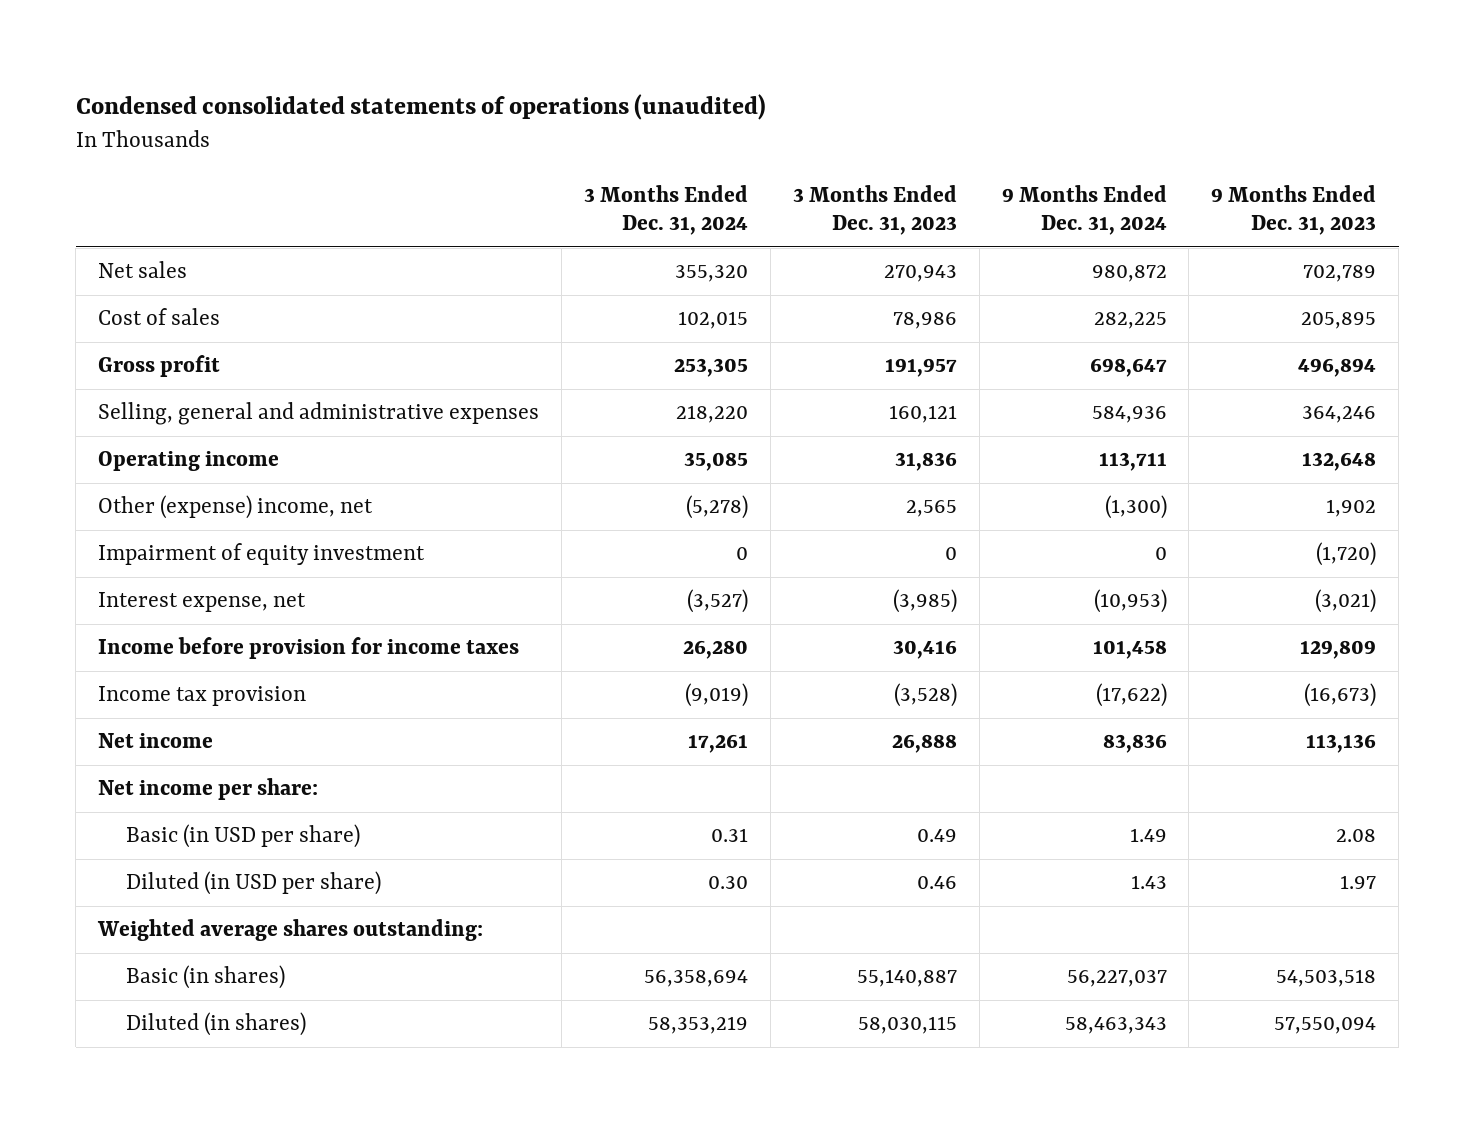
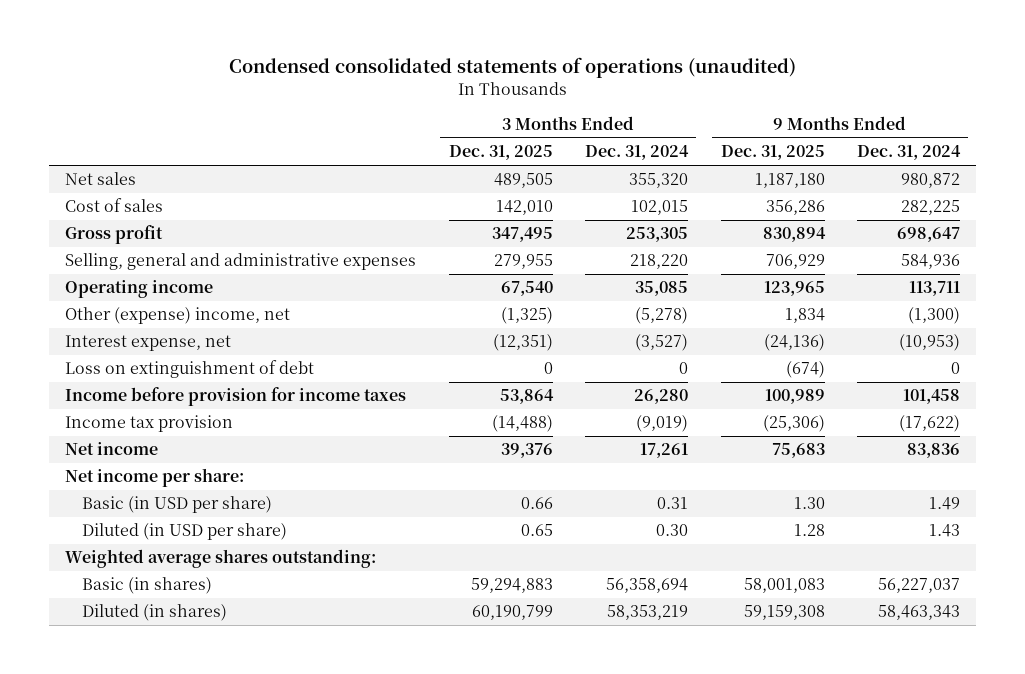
[792,184,957,236] 3 Months Ended Dec. 31, 2023 -> none
[1211,184,1377,236] 9 Months Ended Dec. 31, 2023 -> none
none -> [448,145,553,161] Dec. 31, 2025
none -> [720,145,825,161] Dec. 31, 2025
[98,543,426,566] Impairment of equity investment -> none
none -> [64,360,314,379] Loss on extinguishment of debt

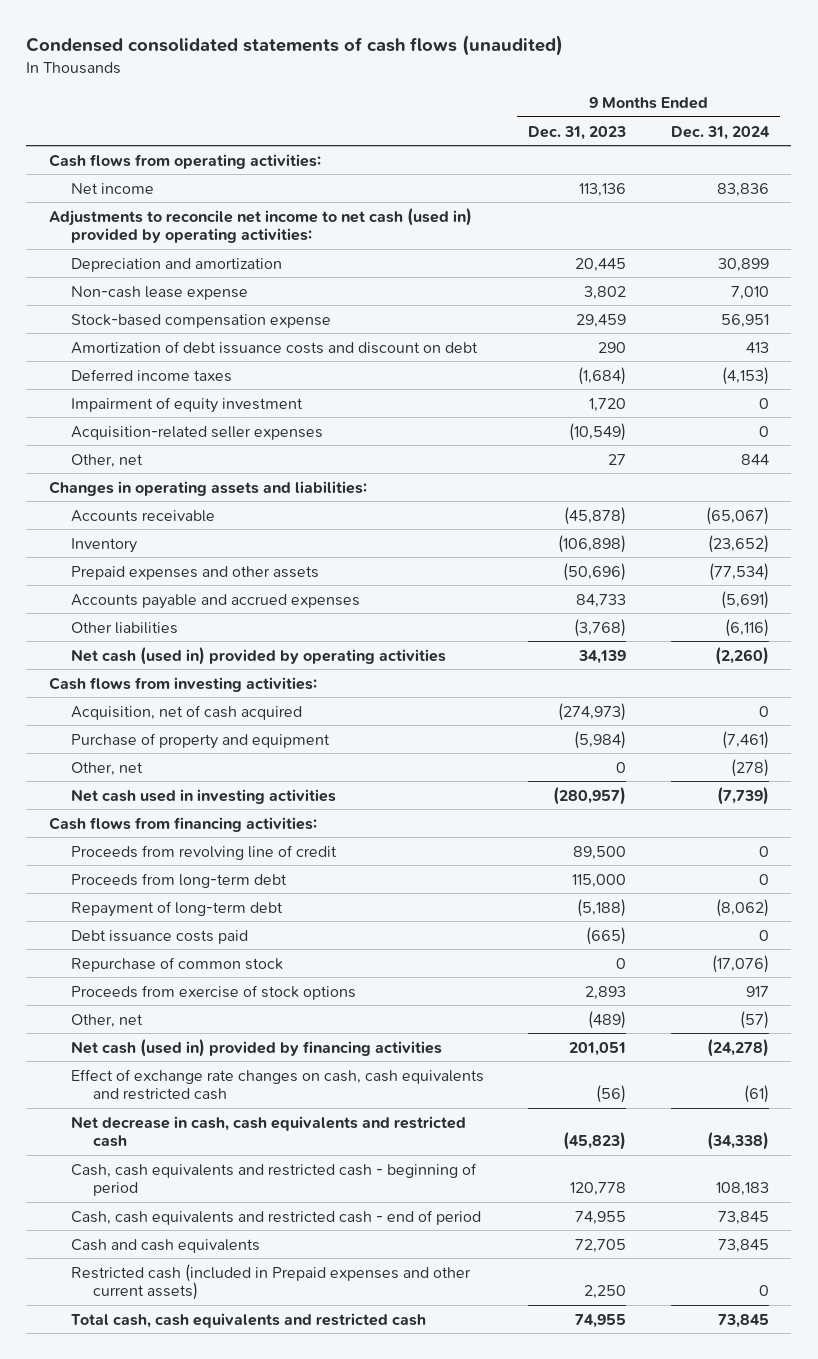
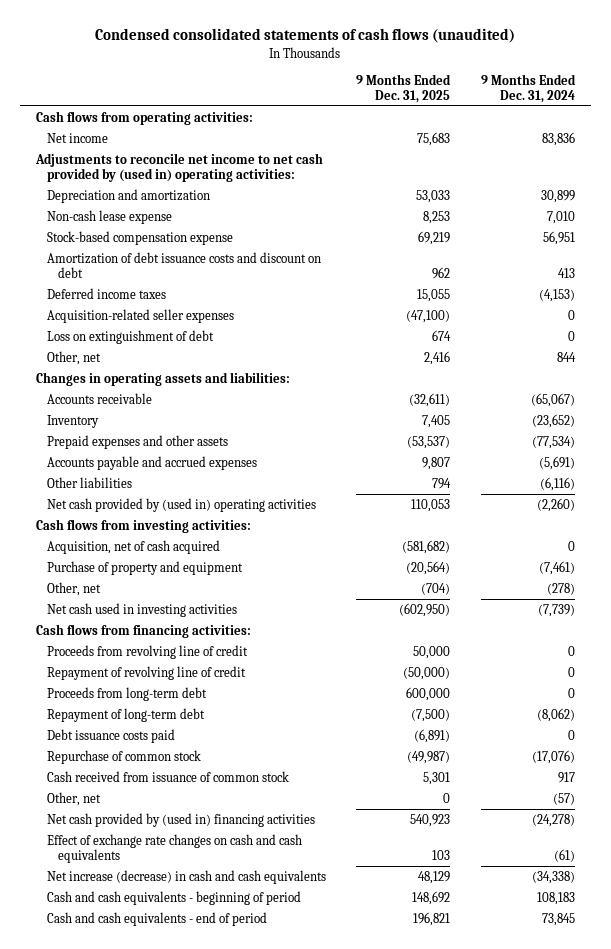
[528,125,627,140] Dec. 31, 2023 -> none
none -> [356,74,452,104] 9 Months Ended Dec. 31, 2025
[48,207,472,244] Adjustments to reconcile net income to net cash (used in) provided by operating activities: -> [34,152,323,182] Adjustments to reconcile net income to net cash provided by (used in) operating activities:
[70,396,303,413] Impairment of equity investment -> none
none -> [46,329,214,344] Loss on extinguishment of debt
[70,646,446,665] Net cash (used in) provided by operating activities -> [46,497,316,512] Net cash provided by (used in) operating activities
none -> [46,665,246,680] Repayment of revolving line of credit
[70,984,356,1000] Proceeds from exercise of stock options -> [46,770,289,782] Cash received from issuance of common stock
[70,1238,260,1253] Cash and cash equivalents -> none
[70,1263,471,1301] Restricted cash (included in Prepaid expenses and other current assets) -> none
[70,1312,426,1328] Total cash, cash equivalents and restricted cash -> none
[70,1038,442,1057] Net cash (used in) provided by financing activities -> [46,812,315,827] Net cash provided by (used in) financing activities
[70,1068,484,1101] Effect of exchange rate changes on cash, cash equivalents and restricted cash -> [46,833,302,863] Effect of exchange rate changes on cash and cash equivalents
[70,1115,466,1148] Net decrease in cash, cash equivalents and restricted cash -> [46,869,326,884] Net increase (decrease) in cash and cash equivalents
[70,1162,477,1197] Cash, cash equivalents and restricted cash - beginning of period -> [46,890,301,905] Cash and cash equivalents - beginning of period
[70,1209,481,1225] Cash, cash equivalents and restricted cash - end of period -> [46,911,267,926] Cash and cash equivalents - end of period

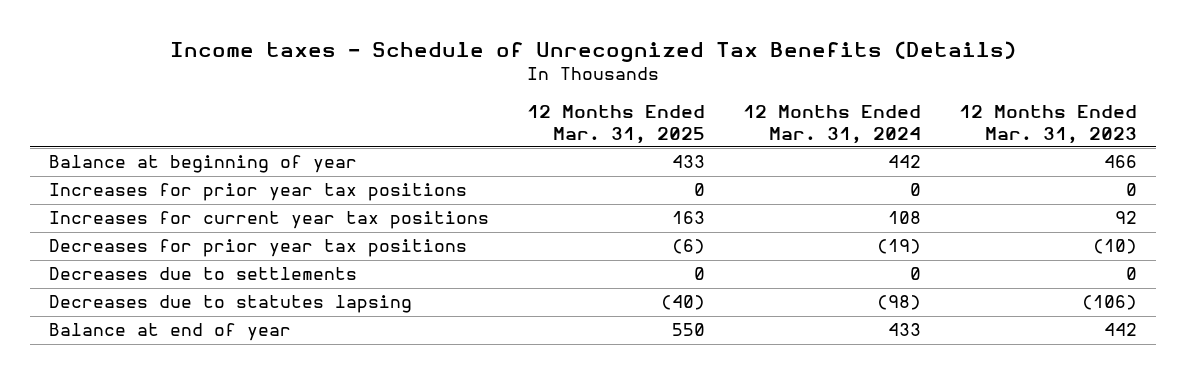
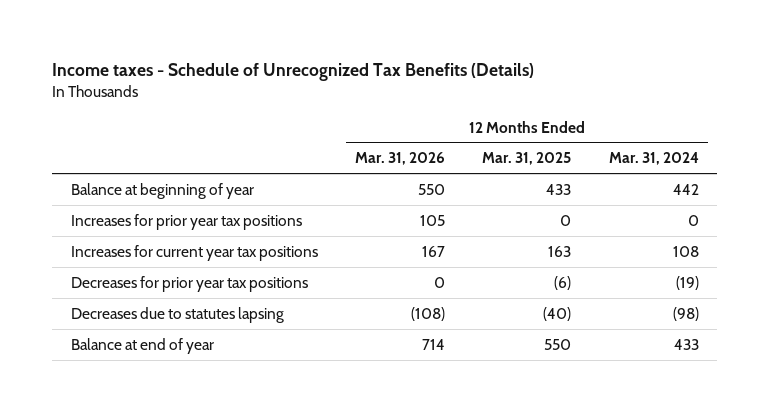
[959,105,1138,144] 12 Months Ended Mar. 31, 2023 -> none
none -> [354,152,445,166] Mar. 31, 2026
[48,267,357,281] Decreases due to settlements -> none

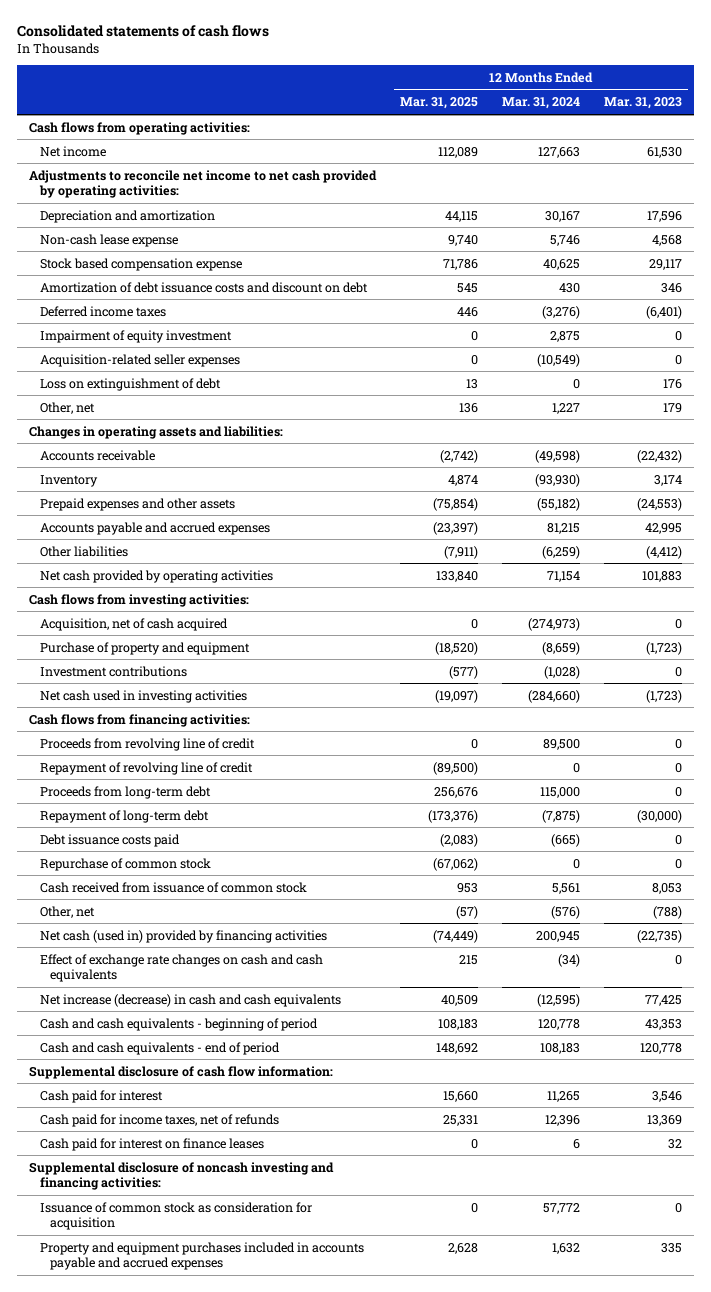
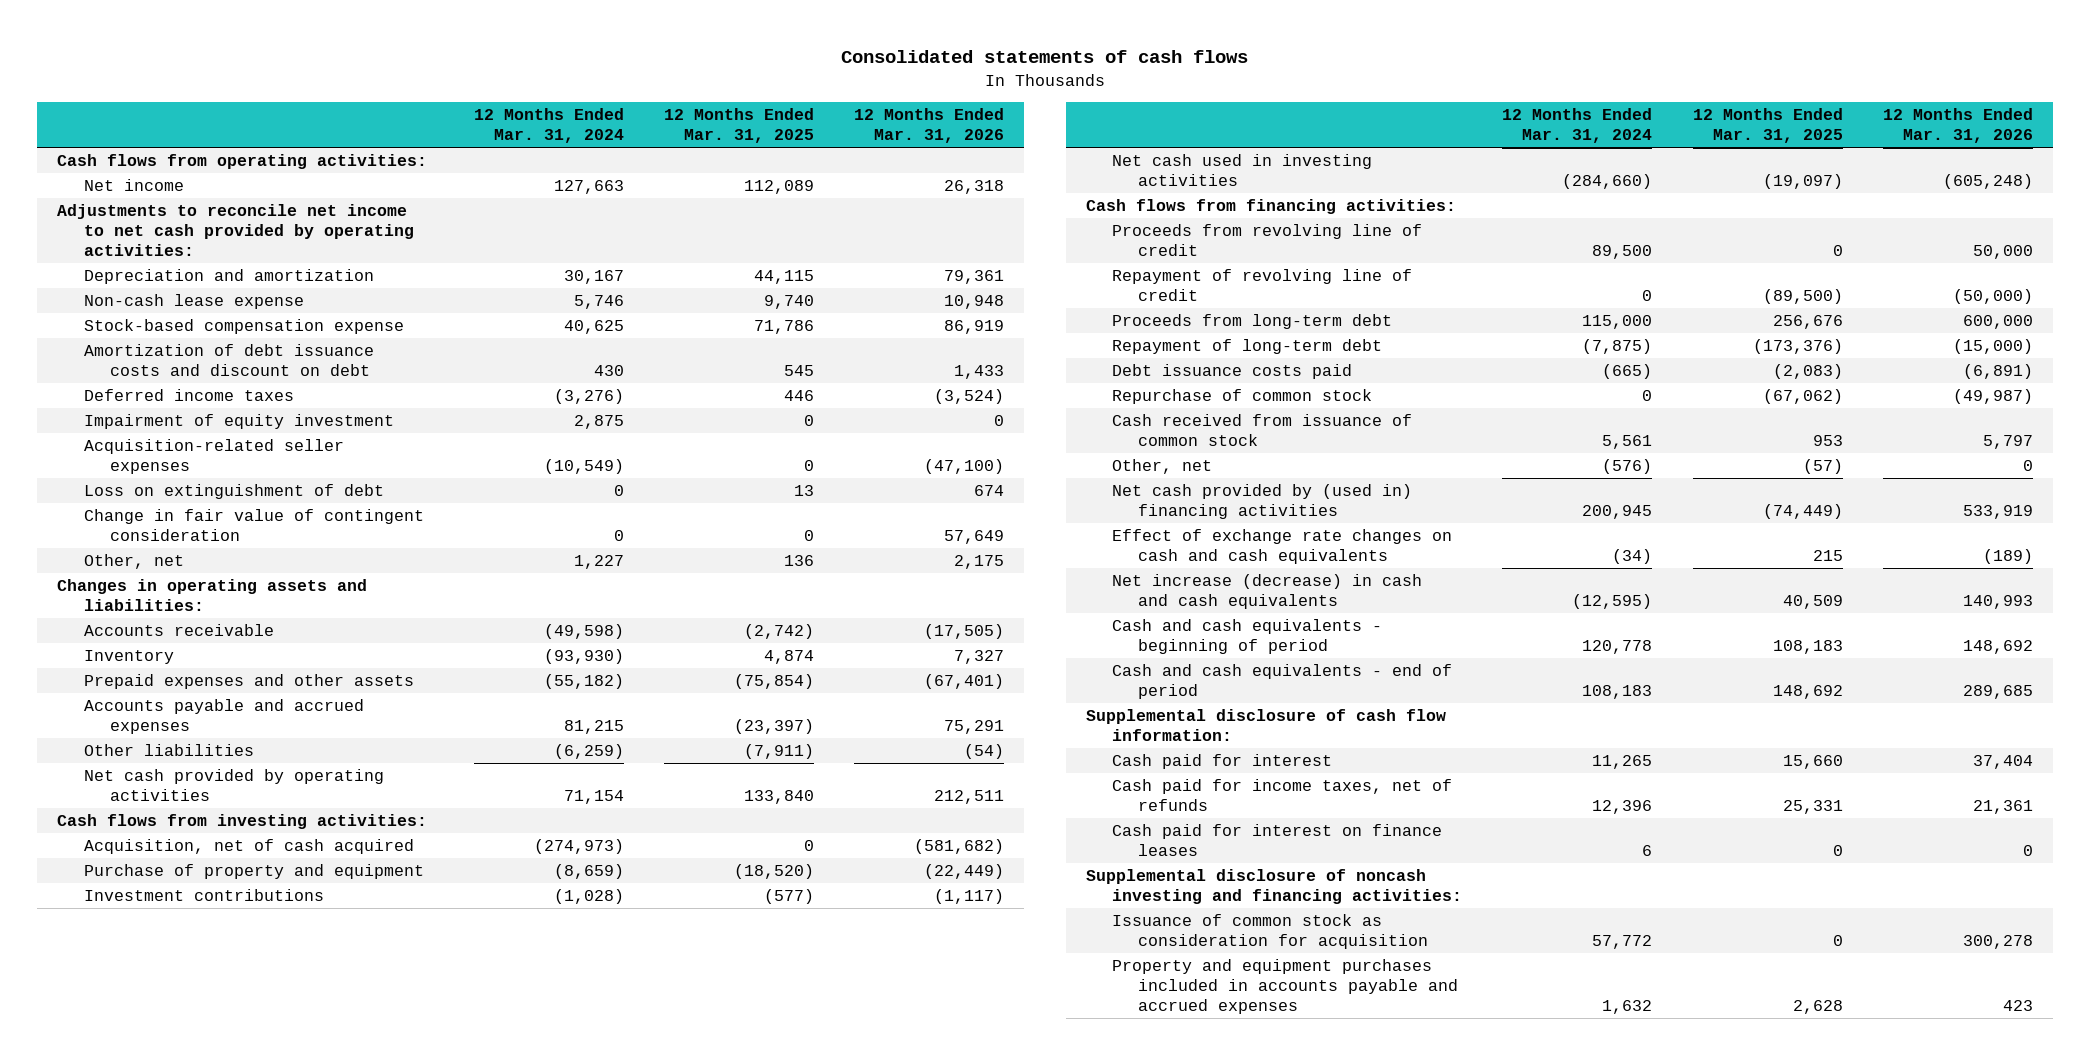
[604,97,683,110] Mar. 31, 2023 -> none
none -> [854,108,1005,144] 12 Months Ended Mar. 31, 2026
[39,257,242,271] Stock based compensation expense -> [83,318,404,334] Stock-based compensation expense
none -> [83,508,424,541] Change in fair value of contingent consideration
[39,929,327,943] Net cash (used in) provided by financing activities -> [1112,483,1413,519] Net cash provided by (used in) financing activities

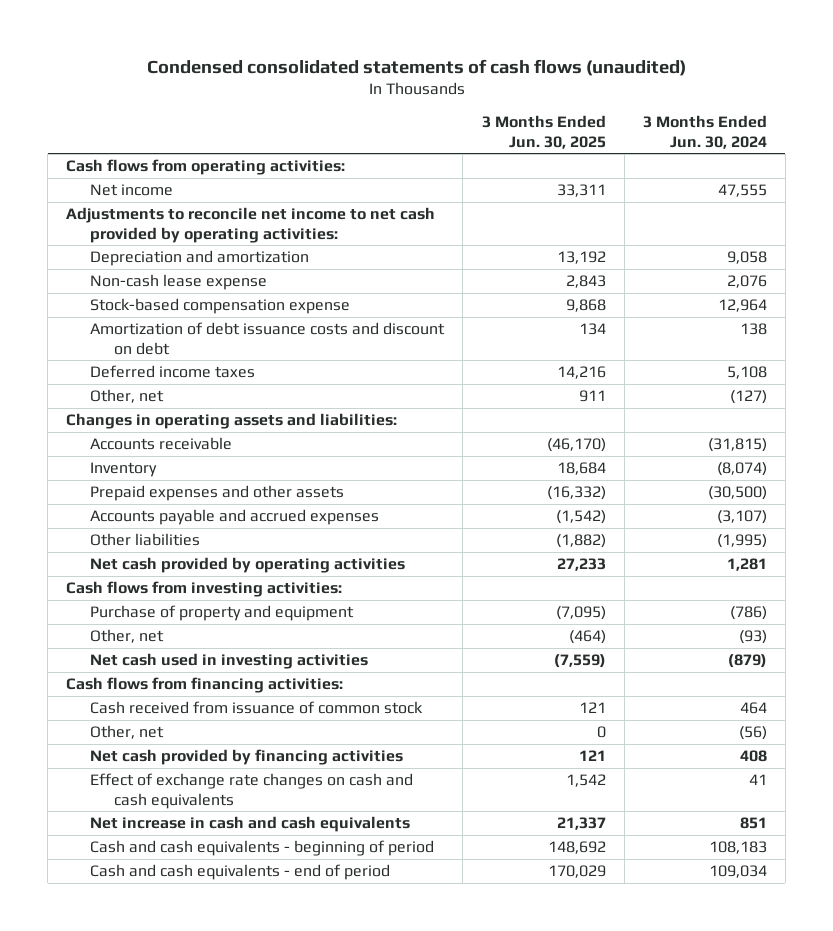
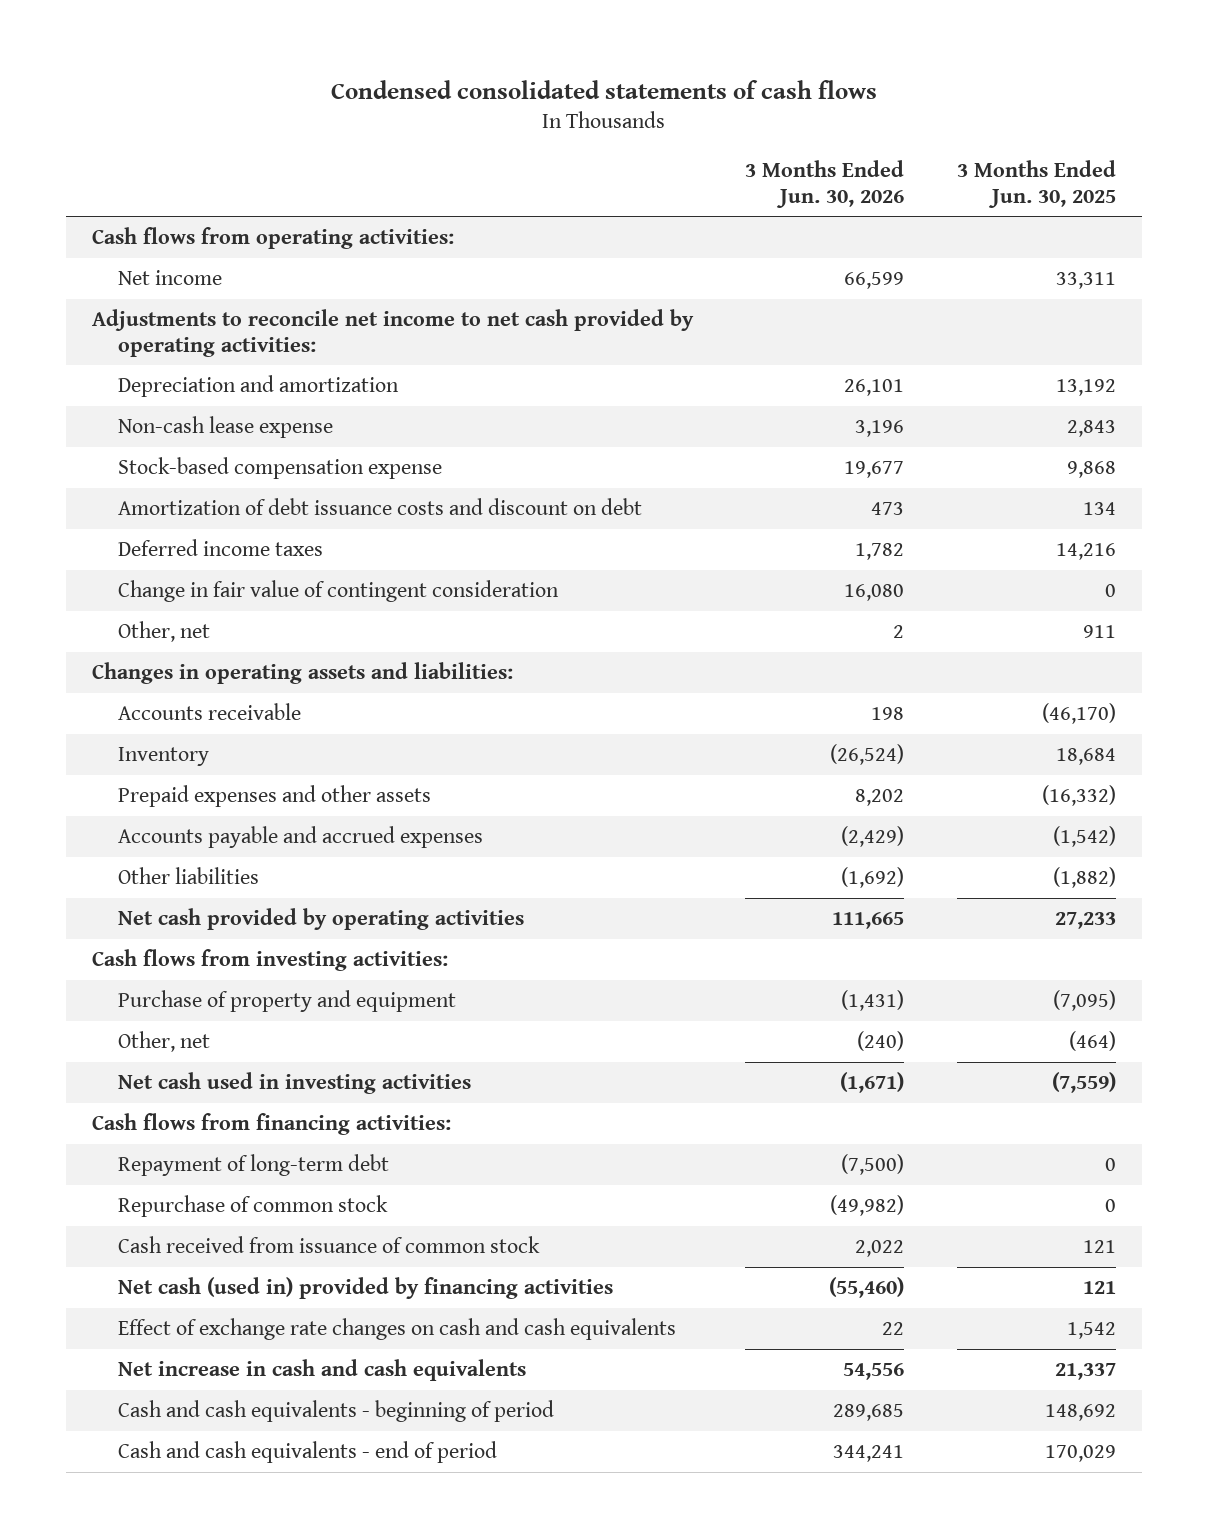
[146,58,686,76] Condensed consolidated statements of cash flows (unaudited) -> [330,80,877,100] Condensed consolidated statements of cash flows
[642,115,767,149] 3 Months Ended Jun. 30, 2024 -> none
none -> [745,160,905,208] 3 Months Ended Jun. 30, 2026
none -> [118,580,560,603] Change in fair value of contingent consideration
none -> [118,1154,390,1177] Repayment of long-term debt
none -> [118,1195,389,1218] Repurchase of common stock
[90,725,165,740] Other, net -> none
[90,749,404,766] Net cash provided by financing activities -> [118,1277,614,1300] Net cash (used in) provided by financing activities

